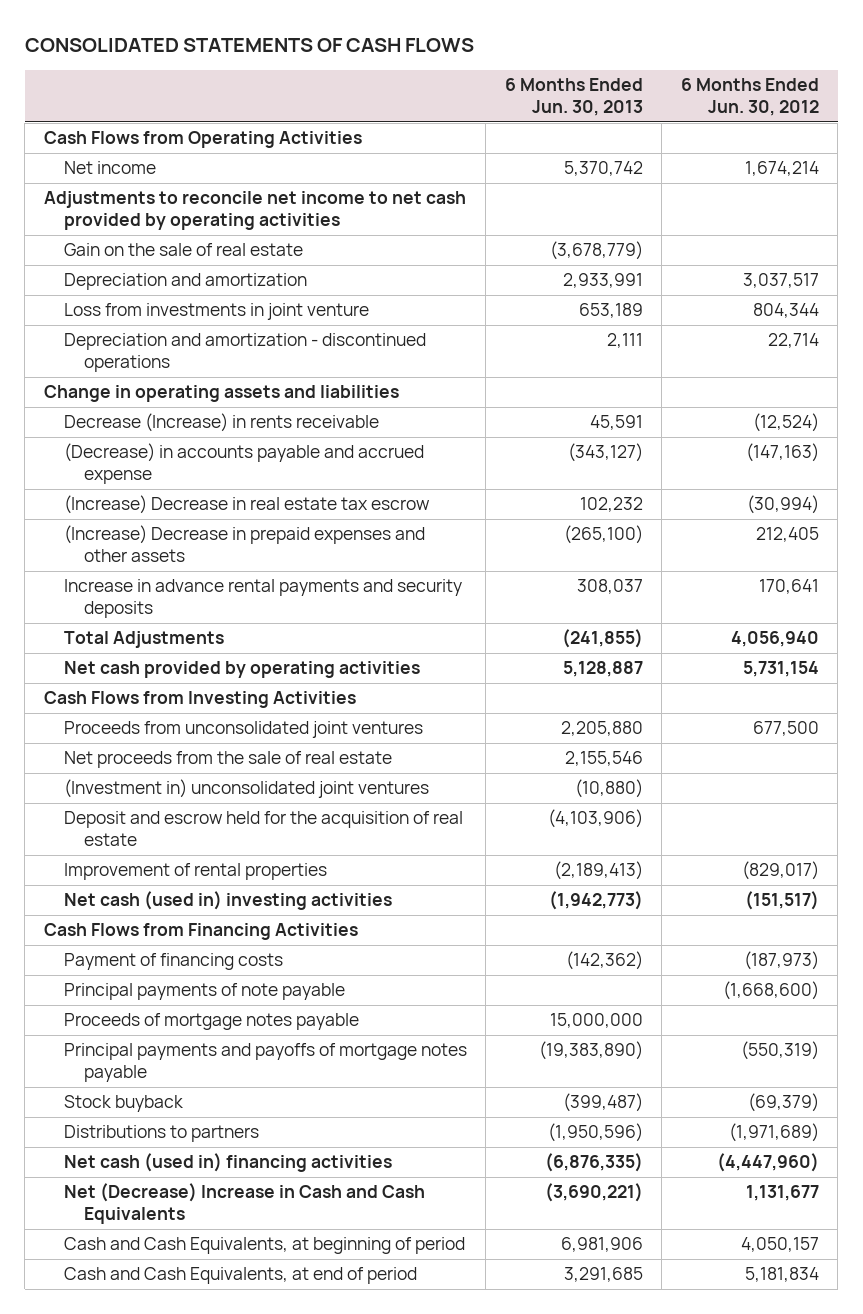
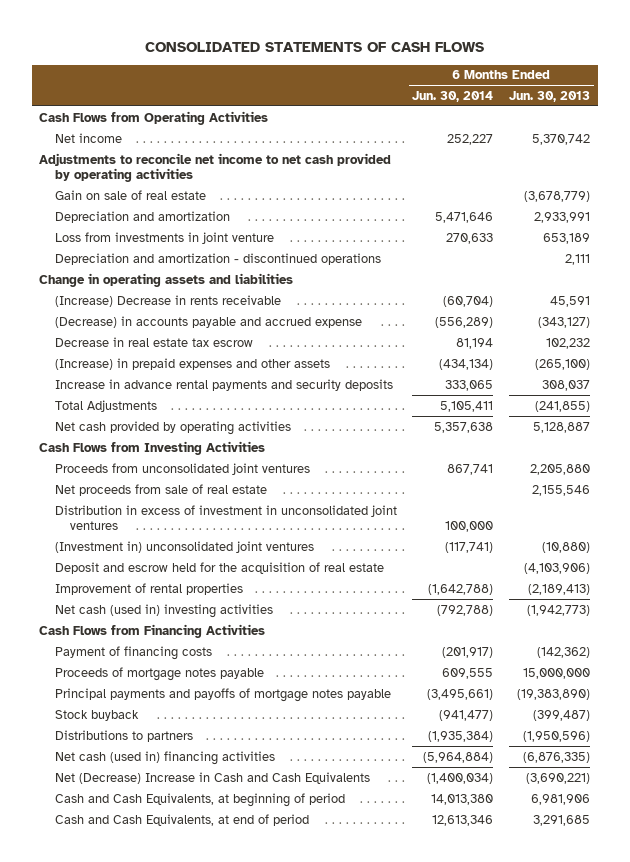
[680,78,819,117] 6 Months Ended Jun. 30, 2012 -> none
none -> [412,90,494,102] Jun. 30, 2014
[63,243,303,257] Gain on the sale of real estate -> [54,189,206,200] Gain on sale of real estate
[63,413,379,433] Decrease (Increase) in rents receivable -> [54,294,281,307] (Increase) Decrease in rents receivable
[63,495,430,515] (Increase) Decrease in real estate tax escrow -> [54,336,253,347] Decrease in real estate tax escrow
[63,525,425,563] (Increase) Decrease in prepaid expenses and other assets -> [54,357,330,370] (Increase) in prepaid expenses and other assets
[63,751,392,769] Net proceeds from the sale of real estate -> [54,483,267,496] Net proceeds from sale of real estate
none -> [54,504,397,530] Distribution in excess of investment in unconsolidated joint ventures
[63,983,345,1001] Principal payments of note payable -> none

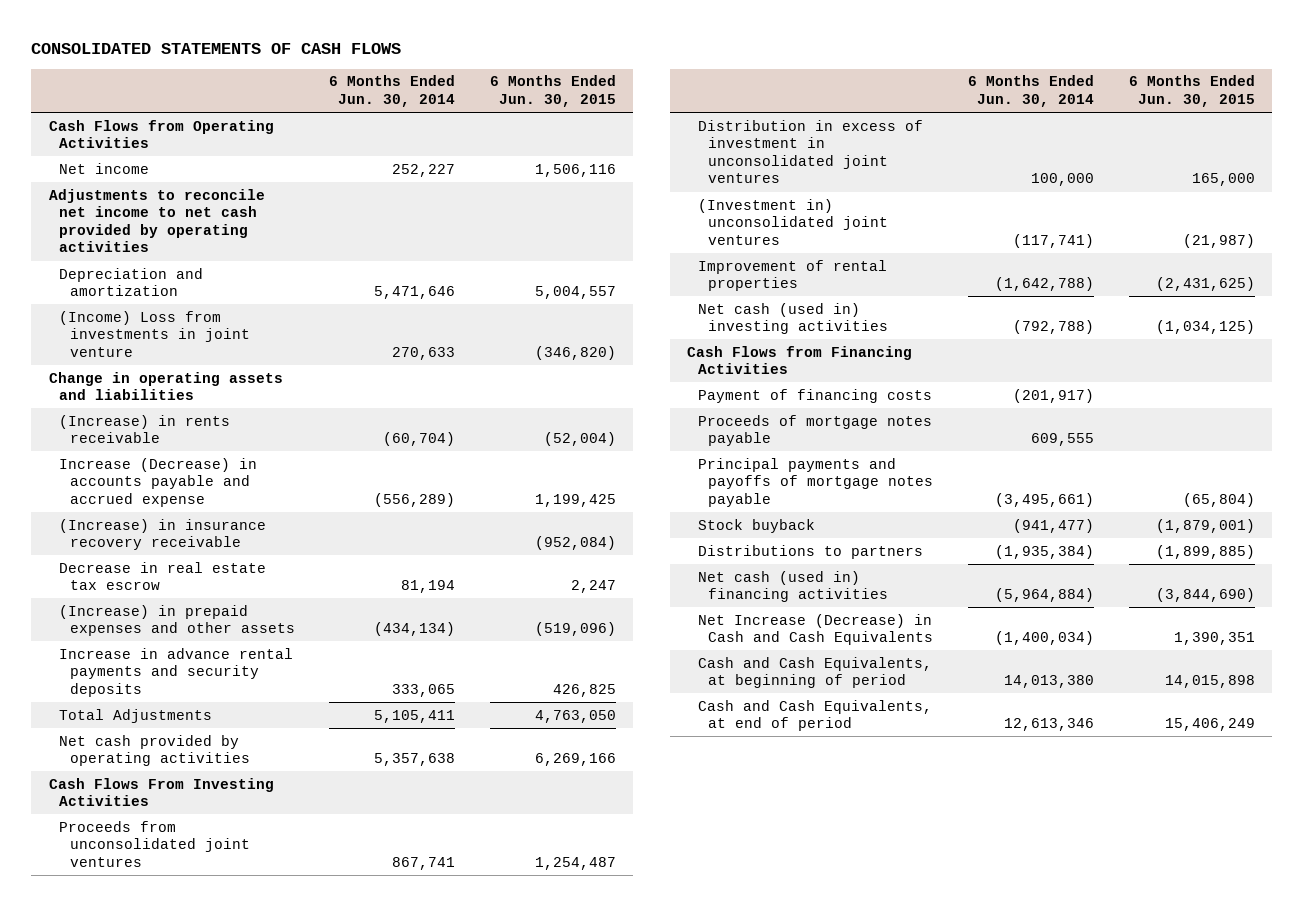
[509,90,591,102] Jun. 30, 2013 -> none
none -> [490,75,617,108] 6 Months Ended Jun. 30, 2015
[54,189,206,200] Gain on sale of real estate -> none
[54,252,381,265] Depreciation and amortization - discontinued operations -> none
[54,231,274,244] Loss from investments in joint venture -> [59,310,250,357] (Income) Loss from investments in joint venture
[54,294,281,307] (Increase) Decrease in rents receivable -> [59,414,231,444] (Increase) in rents receivable
[54,315,362,328] (Decrease) in accounts payable and accrued expense -> [59,457,258,507] Increase (Decrease) in accounts payable and accrued expense
none -> [59,518,267,551] (Increase) in insurance recovery receivable
[39,440,266,455] Cash Flows from Investing Activities -> [48,777,274,807] Cash Flows From Investing Activities
[54,483,267,496] Net proceeds from sale of real estate -> none
[54,561,384,574] Deposit and escrow held for the acquisition of real estate -> none
[54,771,370,784] Net (Decrease) Increase in Cash and Cash Equivalents -> [697,613,934,646] Net Increase (Decrease) in Cash and Cash Equivalents

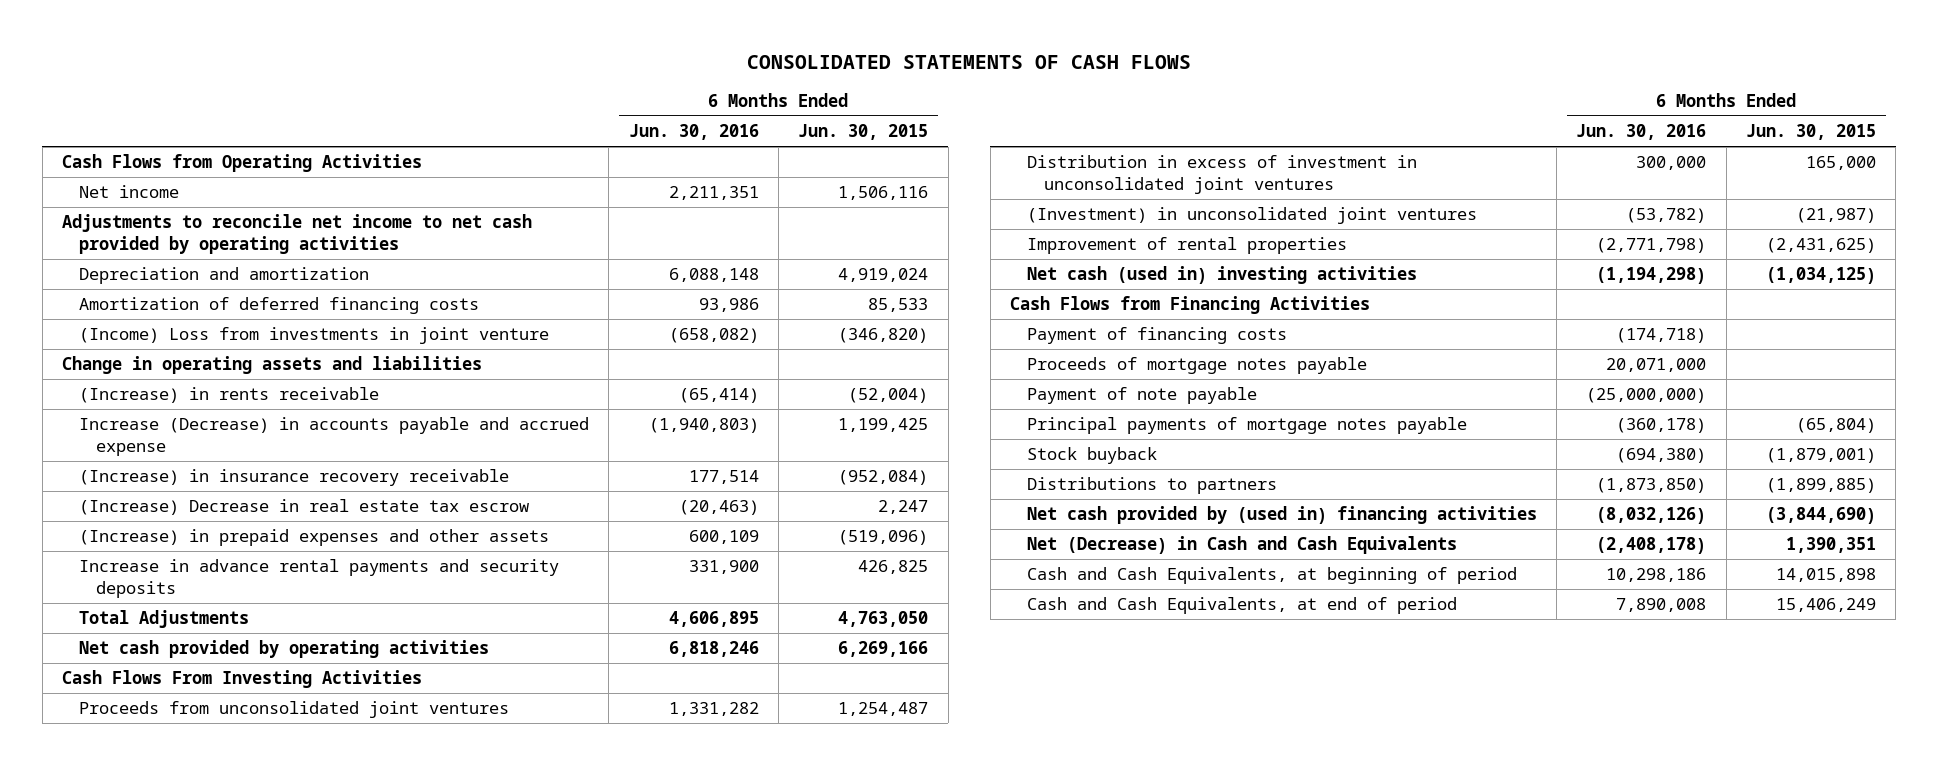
[329,75,456,108] 6 Months Ended Jun. 30, 2014 -> none
none -> [628,124,759,141] Jun. 30, 2016
[535,286,617,300] 5,004,557 -> [838,268,929,283] 4,919,024
none -> [79,297,480,315] Amortization of deferred financing costs
[59,561,267,591] Decrease in real estate tax escrow -> [79,499,530,516] (Increase) Decrease in real estate tax escrow
[697,198,889,245] (Investment in) unconsolidated joint ventures -> [1026,207,1477,225] (Investment) in unconsolidated joint ventures
none -> [1026,387,1257,405] Payment of note payable
[697,457,934,507] Principal payments and payoffs of mortgage notes payable -> [1026,417,1467,435] Principal payments of mortgage notes payable
[697,570,889,603] Net cash (used in) financing activities -> [1026,506,1537,525] Net cash provided by (used in) financing activities
[697,613,934,646] Net Increase (Decrease) in Cash and Cash Equivalents -> [1026,536,1457,555] Net (Decrease) in Cash and Cash Equivalents

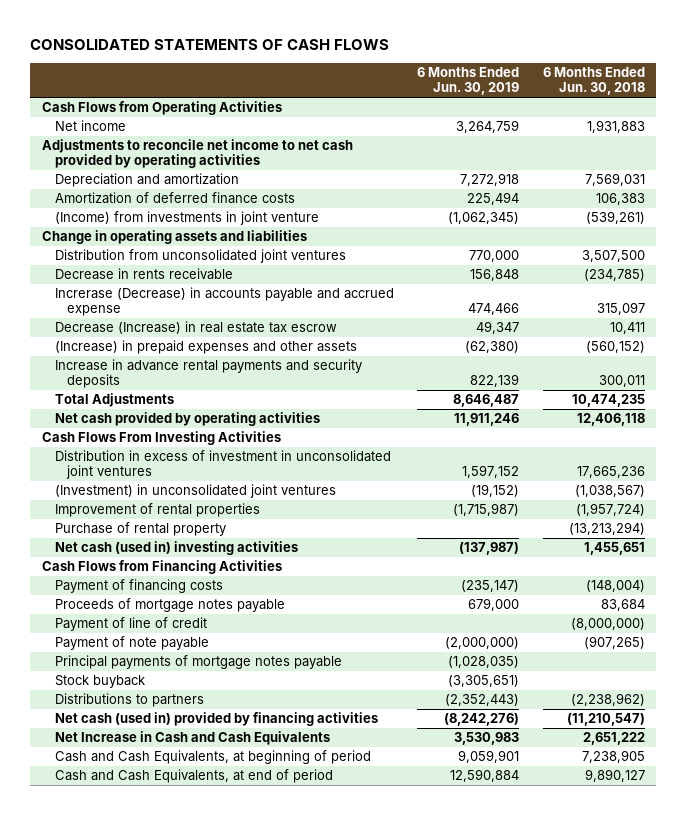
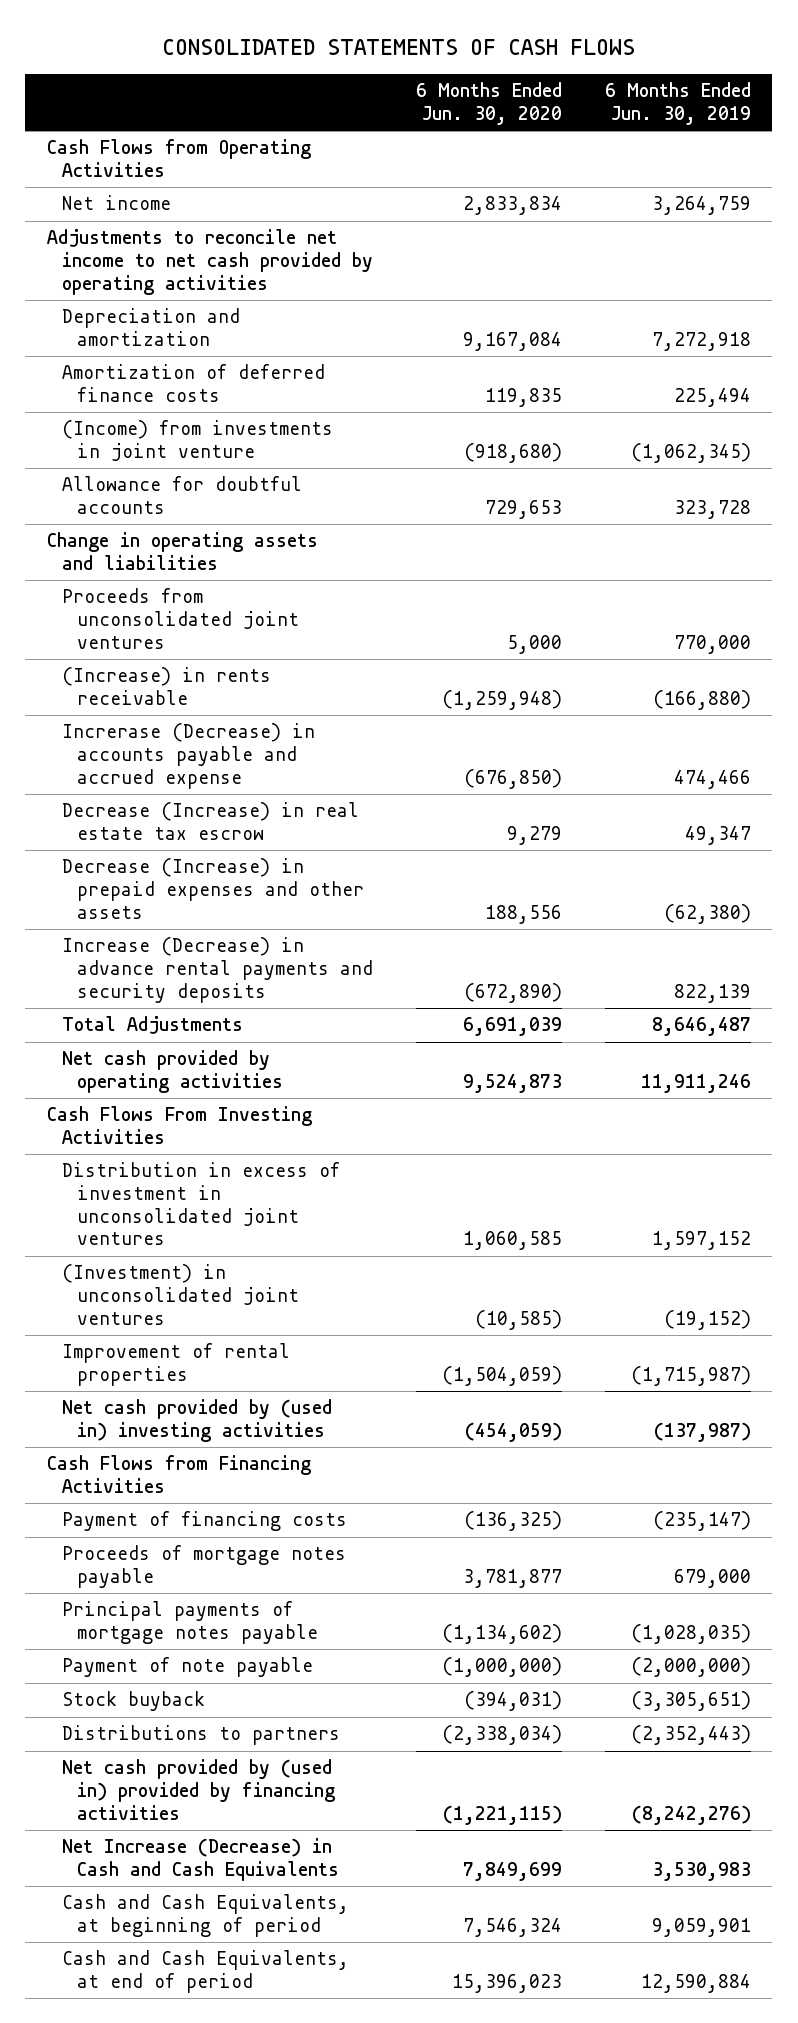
[542,67,645,96] 6 Months Ended Jun. 30, 2018 -> none
none -> [415,82,562,126] 6 Months Ended Jun. 30, 2020
none -> [61,476,302,515] Allowance for doubtful accounts
[54,249,346,264] Distribution from unconsolidated joint ventures -> [61,588,299,649] Proceeds from unconsolidated joint ventures
[54,268,233,281] Decrease in rents receivable -> [61,667,271,706] (Increase) in rents receivable
[470,269,520,282] 156,848 -> [652,690,751,711] (166,880)
[54,340,357,355] (Increase) in prepaid expenses and other assets -> [61,858,364,919] Decrease (Increase) in prepaid expenses and other assets
[54,359,362,389] Increase in advance rental payments and security deposits -> [61,937,373,1003] Increase (Decrease) in advance rental payments and security deposits
[54,522,226,537] Purchase of rental property -> none
[54,541,298,556] Net cash (used in) investing activities -> [61,1399,332,1443] Net cash provided by (used in) investing activities
[54,617,207,632] Payment of line of credit -> none
[54,636,209,651] Payment of note payable -> [61,1657,313,1678] Payment of note payable
[54,712,378,727] Net cash (used in) provided by financing activities -> [61,1759,335,1820] Net cash provided by (used in) provided by financing activities
[54,731,330,746] Net Increase in Cash and Cash Equivalents -> [61,1838,339,1882] Net Increase (Decrease) in Cash and Cash Equivalents

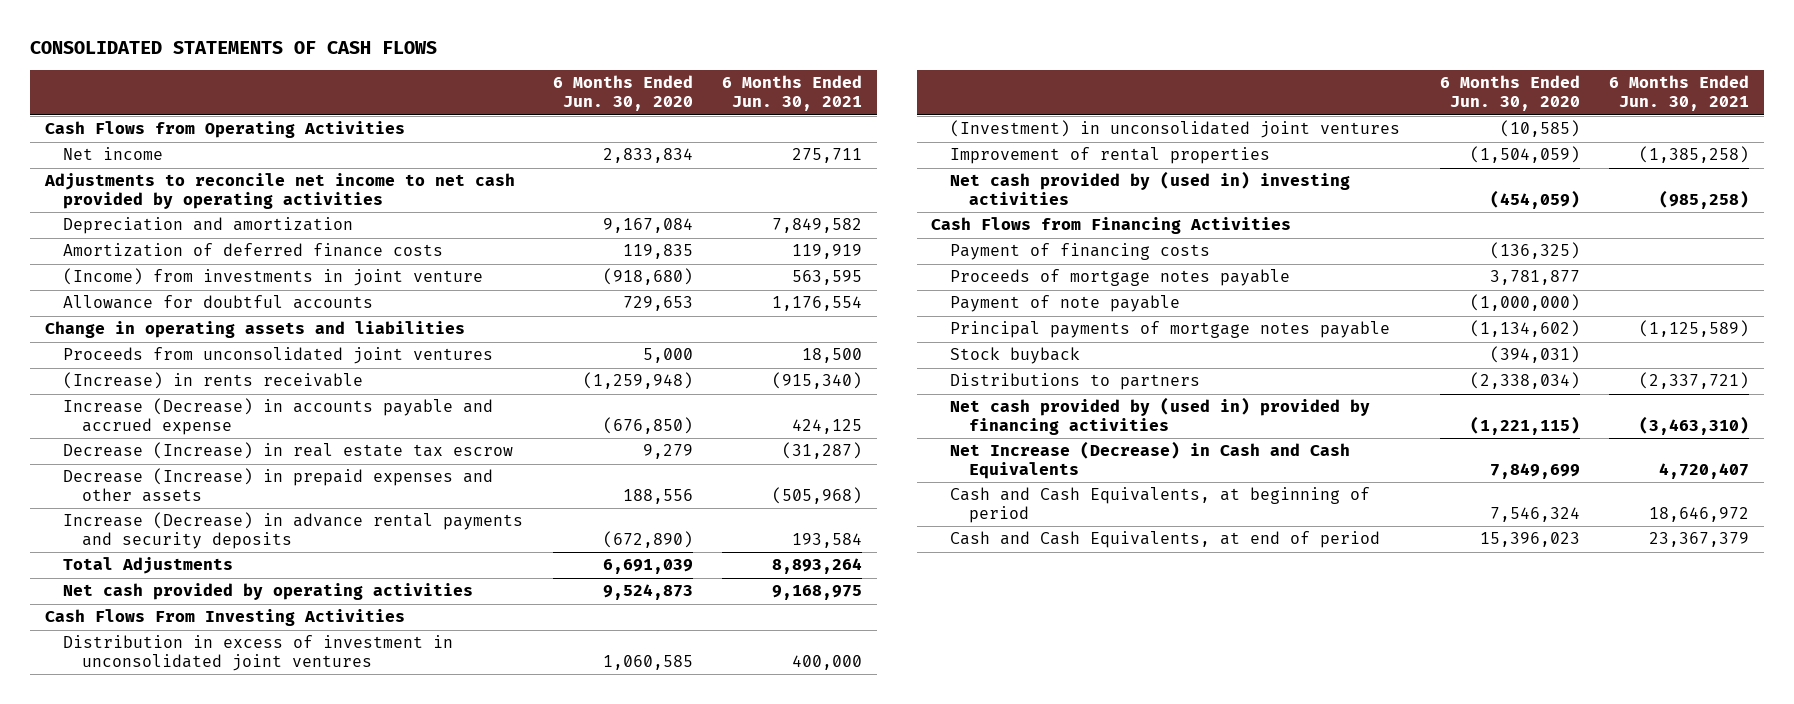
[604,82,751,126] 6 Months Ended Jun. 30, 2019 -> none
none -> [722,75,863,112] 6 Months Ended Jun. 30, 2021
[61,723,315,789] Increrase (Decrease) in accounts payable and accrued expense -> [63,398,494,436] Increase (Decrease) in accounts payable and accrued expense
[61,1601,318,1645] Principal payments of mortgage notes payable -> [949,321,1390,339] Principal payments of mortgage notes payable

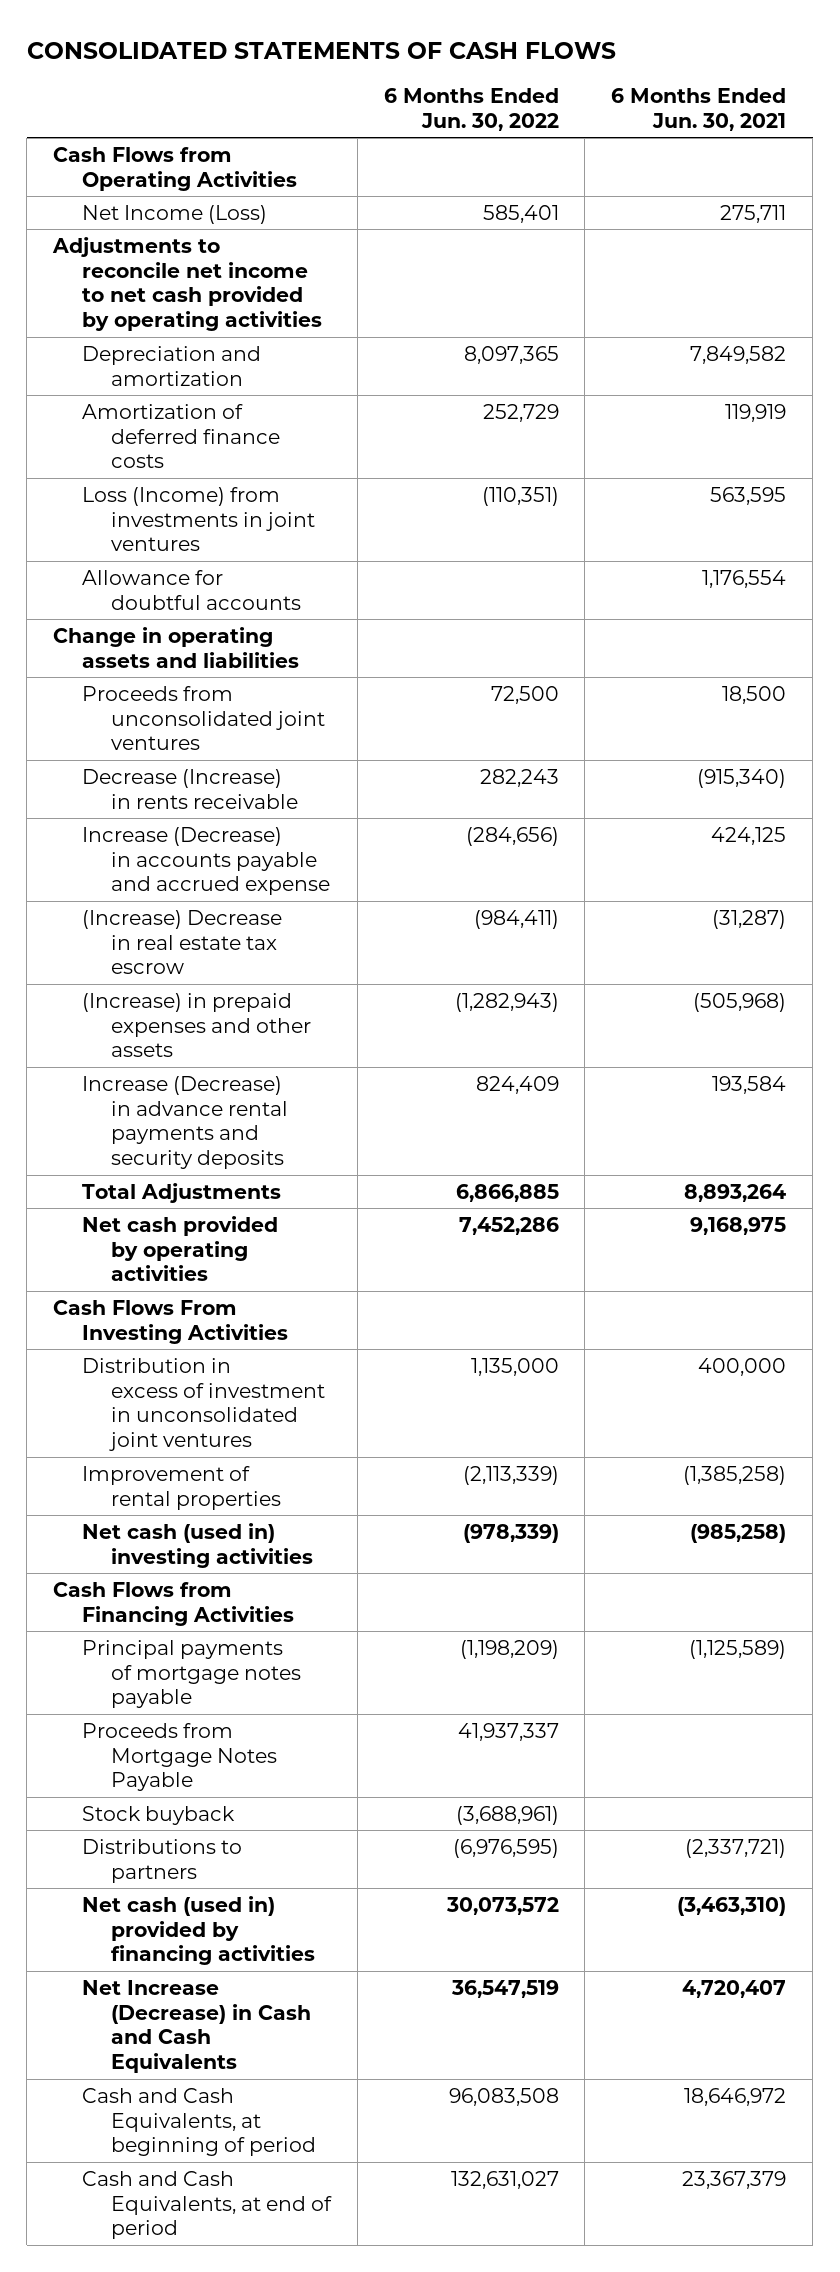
[552,75,693,112] 6 Months Ended Jun. 30, 2020 -> none
none -> [383,87,559,131] 6 Months Ended Jun. 30, 2022
[63,147,164,161] Net income -> [81,204,267,224] Net Income (Loss)
[63,268,484,287] (Income) from investments in joint venture -> [81,486,315,552] Loss (Income) from investments in joint ventures
[63,372,364,390] (Increase) in rents receivable -> [81,768,298,809] Decrease (Increase) in rents receivable
[63,442,514,460] Decrease (Increase) in real estate tax escrow -> [81,909,282,975] (Increase) Decrease in real estate tax escrow
[63,468,494,503] Decrease (Increase) in prepaid expenses and other assets -> [81,992,311,1058] (Increase) in prepaid expenses and other assets
[949,120,1400,139] (Investment) in unconsolidated joint ventures -> none
[949,171,1350,206] Net cash provided by (used in) investing activities -> [81,1522,313,1568] Net cash (used in) investing activities
[949,243,1210,261] Payment of financing costs -> none
[949,269,1290,287] Proceeds of mortgage notes payable -> none
[949,295,1180,313] Payment of note payable -> none
none -> [81,1722,277,1792] Proceeds from Mortgage Notes Payable
[949,397,1370,436] Net cash provided by (used in) provided by financing activities -> [81,1895,315,1966] Net cash (used in) provided by financing activities

